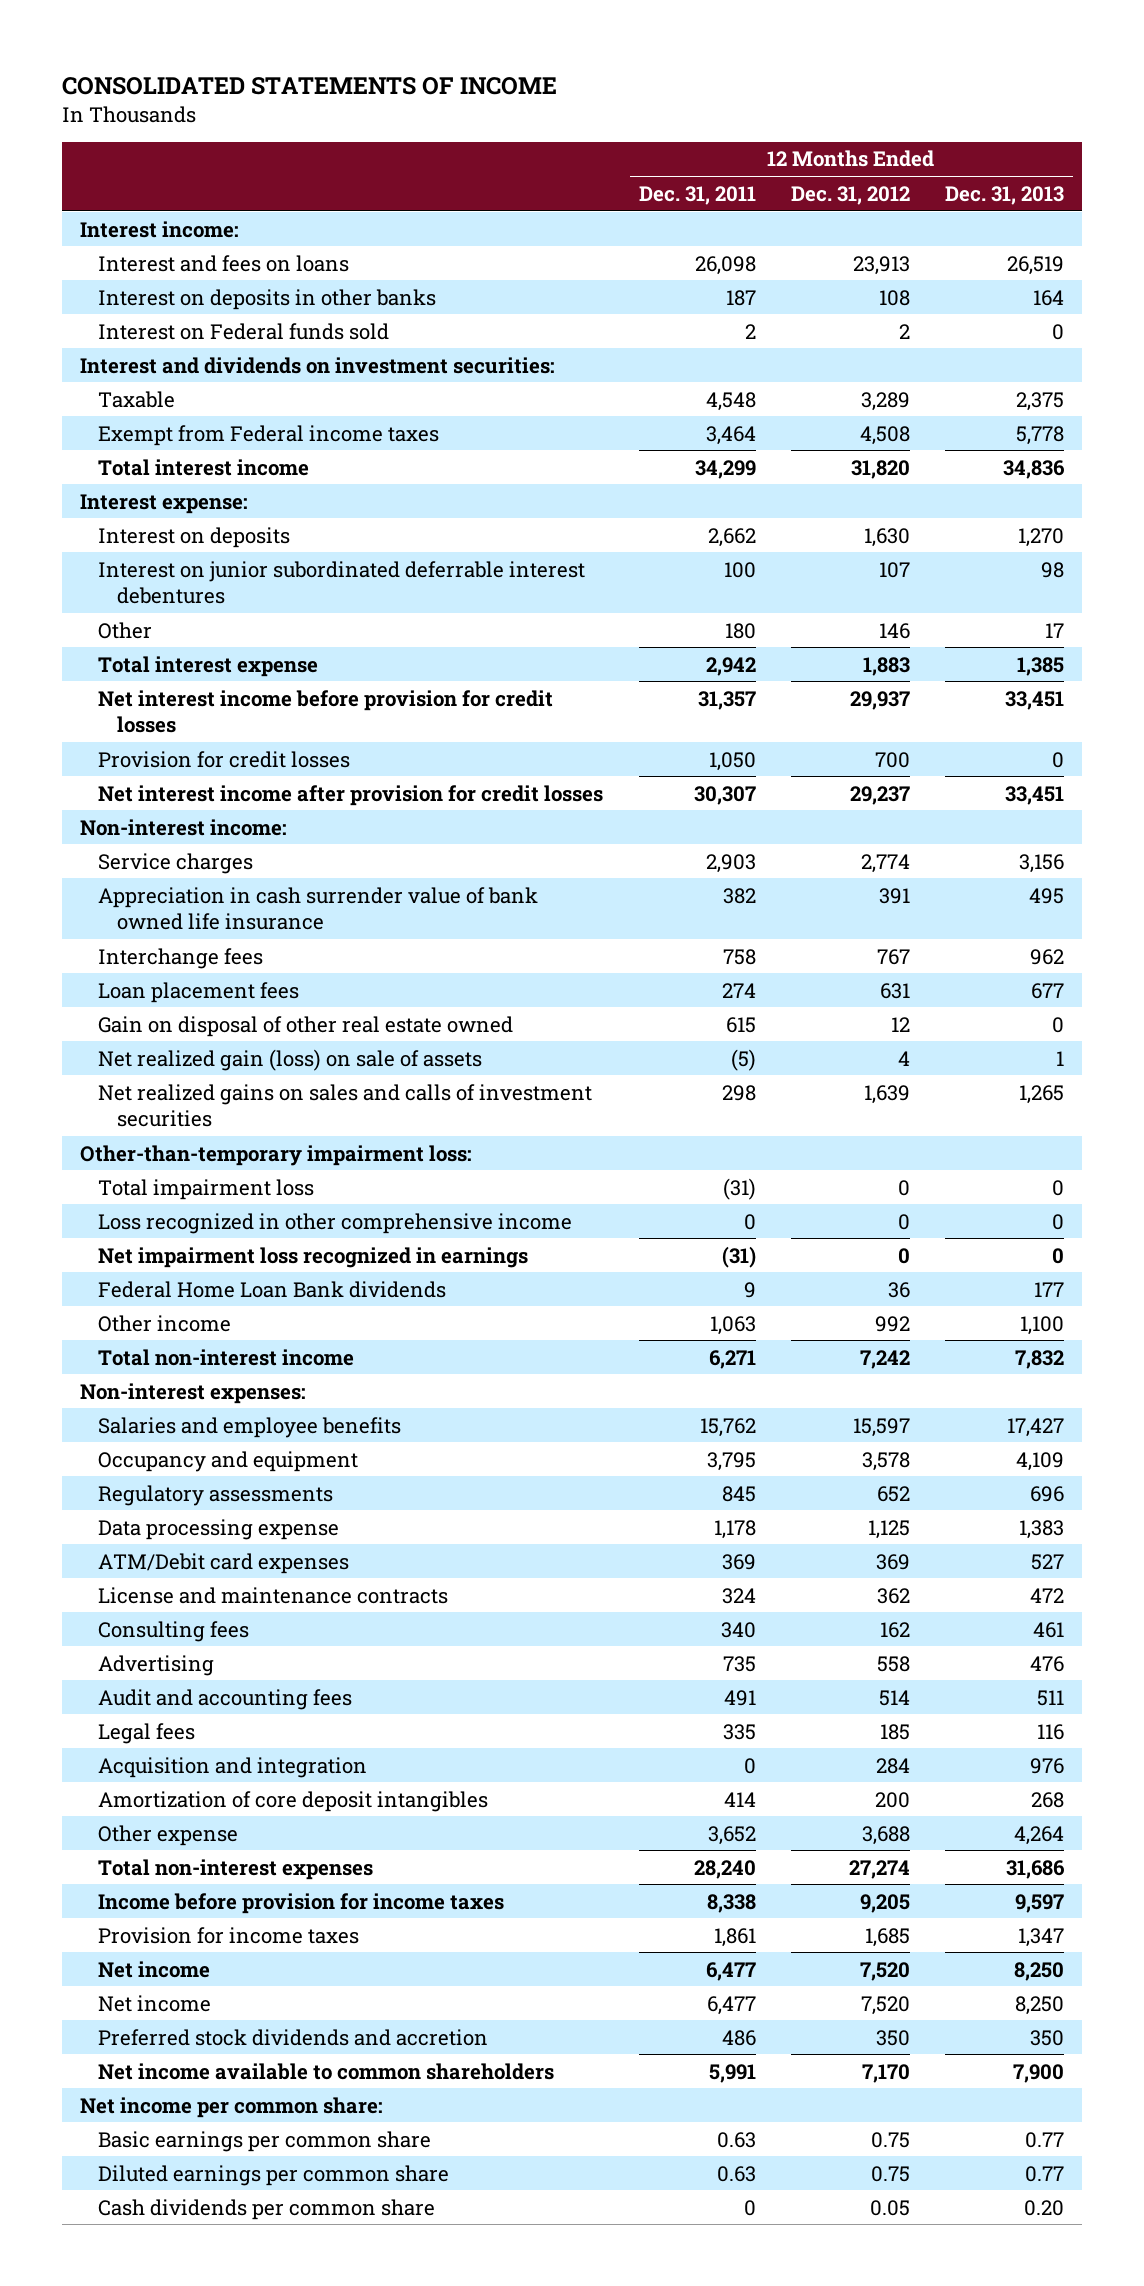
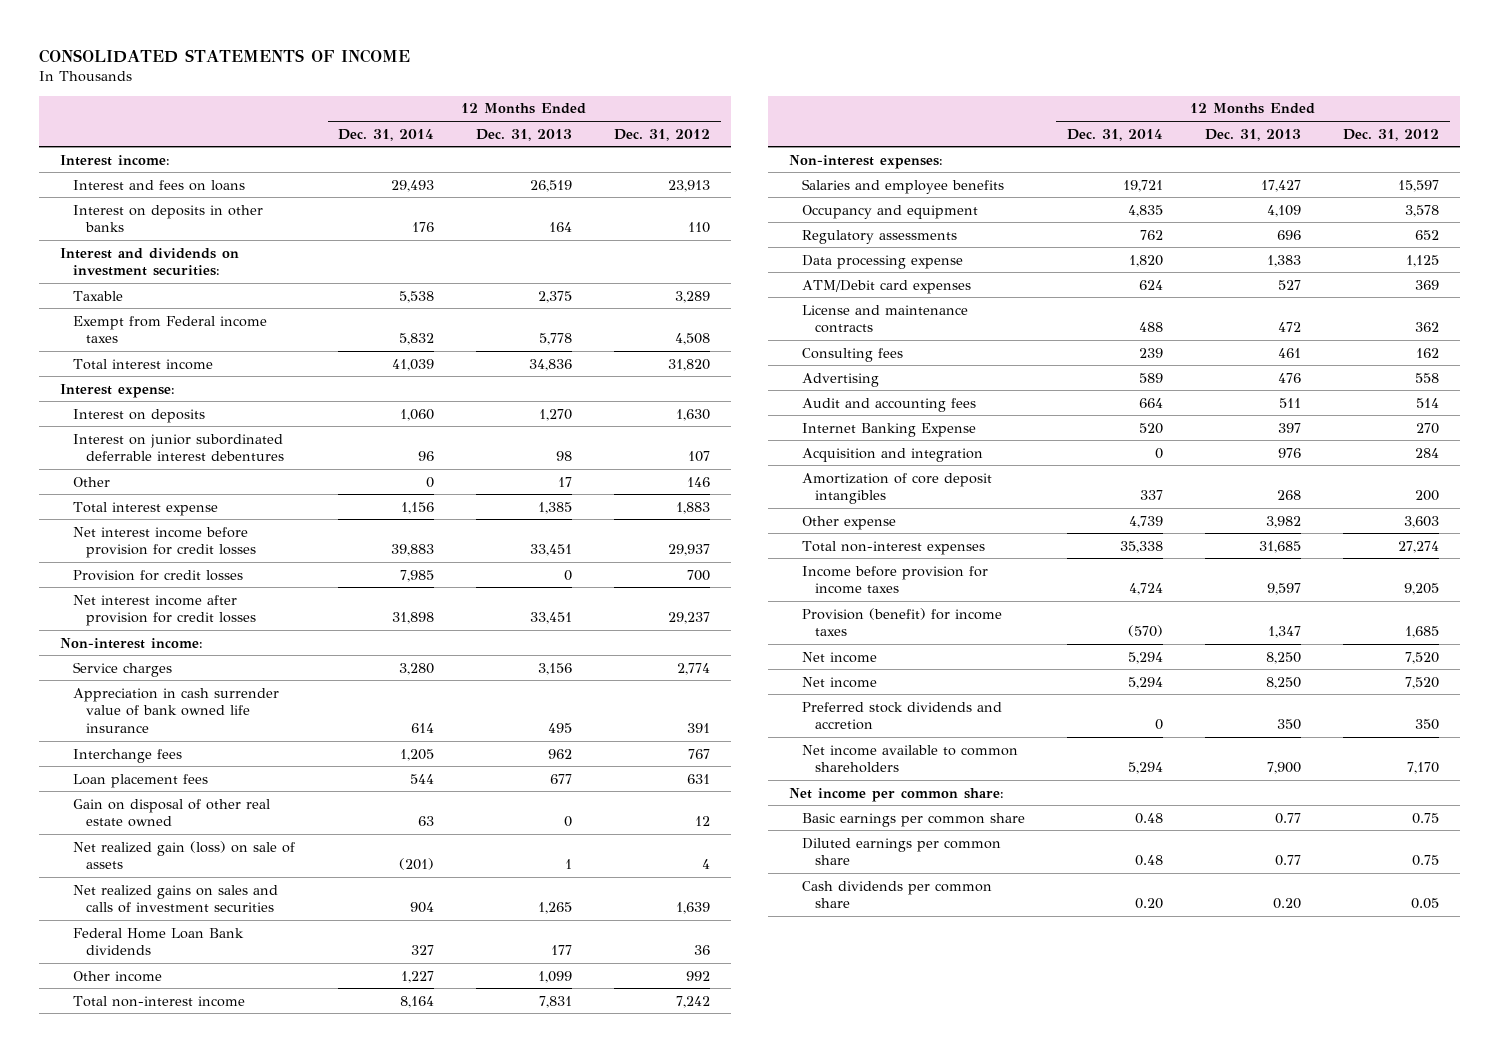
[638,185,756,205] Dec. 31, 2011 -> none
none -> [338,128,435,141] Dec. 31, 2014
[98,322,390,340] Interest on Federal funds sold -> none
[878,289,910,306] 108 -> [688,222,711,234] 110
[79,1144,472,1166] Other-than-temporary impairment loss: -> none
[98,1178,315,1200] Total impairment loss -> none
[98,1212,573,1234] Loss recognized in other comprehensive income -> none
[98,1246,529,1268] Net impairment loss recognized in earnings -> none
[1019,1315,1064,1335] 1,100 -> [538,970,573,983] 1,099
[1014,1349,1064,1369] 7,832 -> [539,995,573,1008] 7,831
[98,1722,196,1744] Legal fees -> none
none -> [801,422,976,437] Internet Banking Expense
[861,1825,910,1845] 3,688 -> [1404,515,1440,528] 3,603
[1013,1825,1064,1845] 4,264 -> [1265,515,1301,528] 3,982
[1005,1859,1065,1879] 31,686 -> [1258,540,1301,553] 31,685
[98,1926,360,1944] Provision for income taxes -> [801,607,1002,637] Provision (benefit) for income taxes

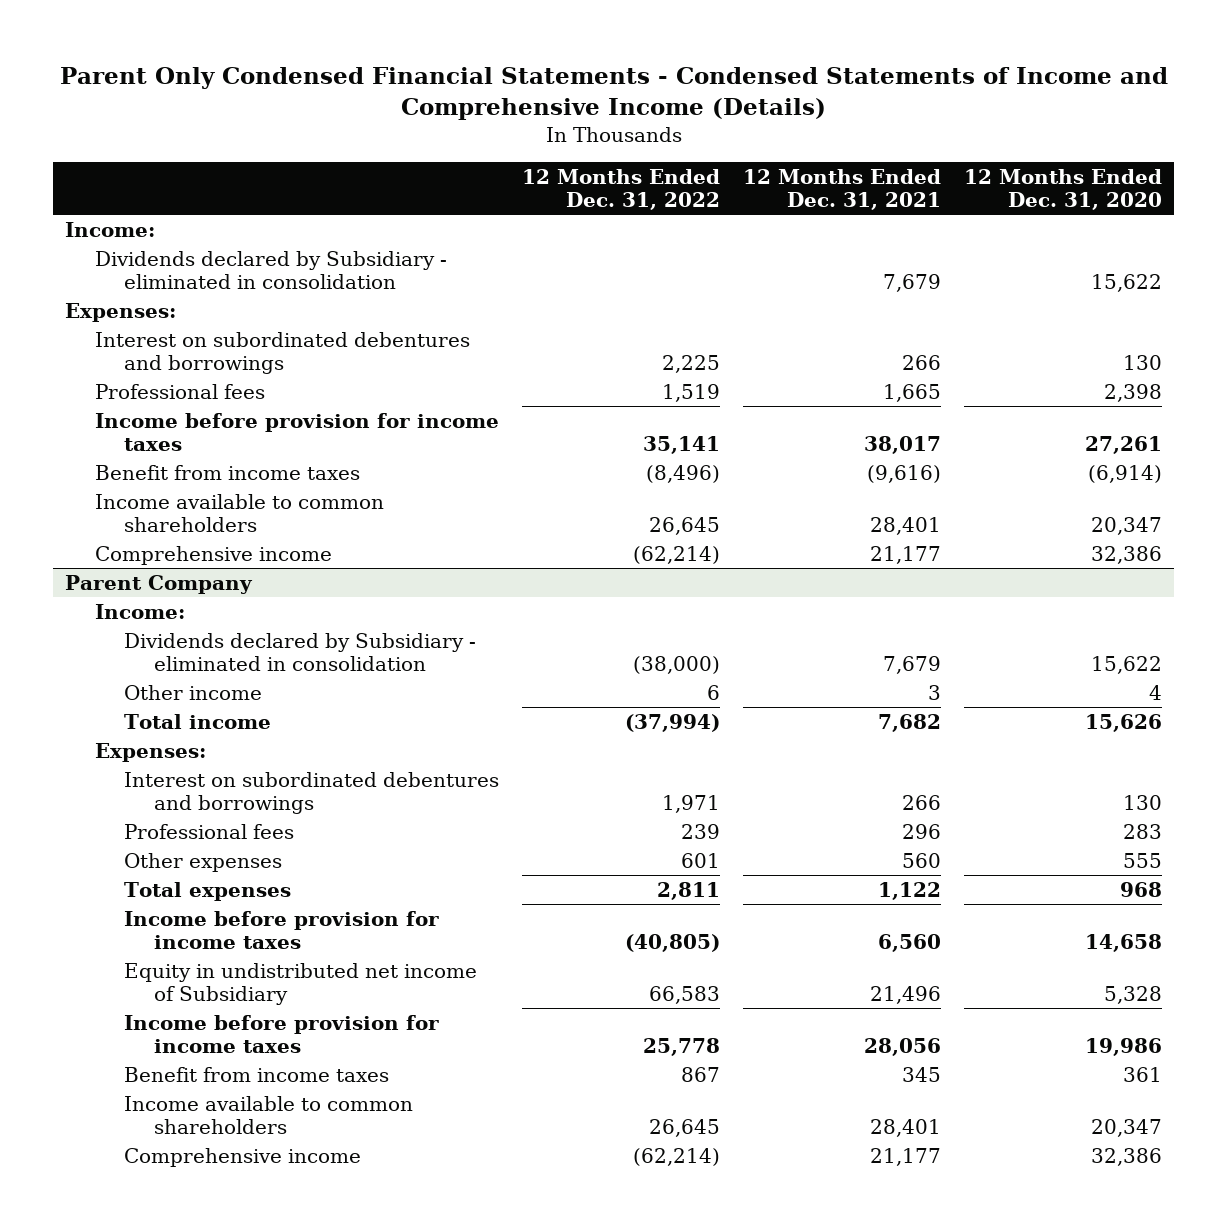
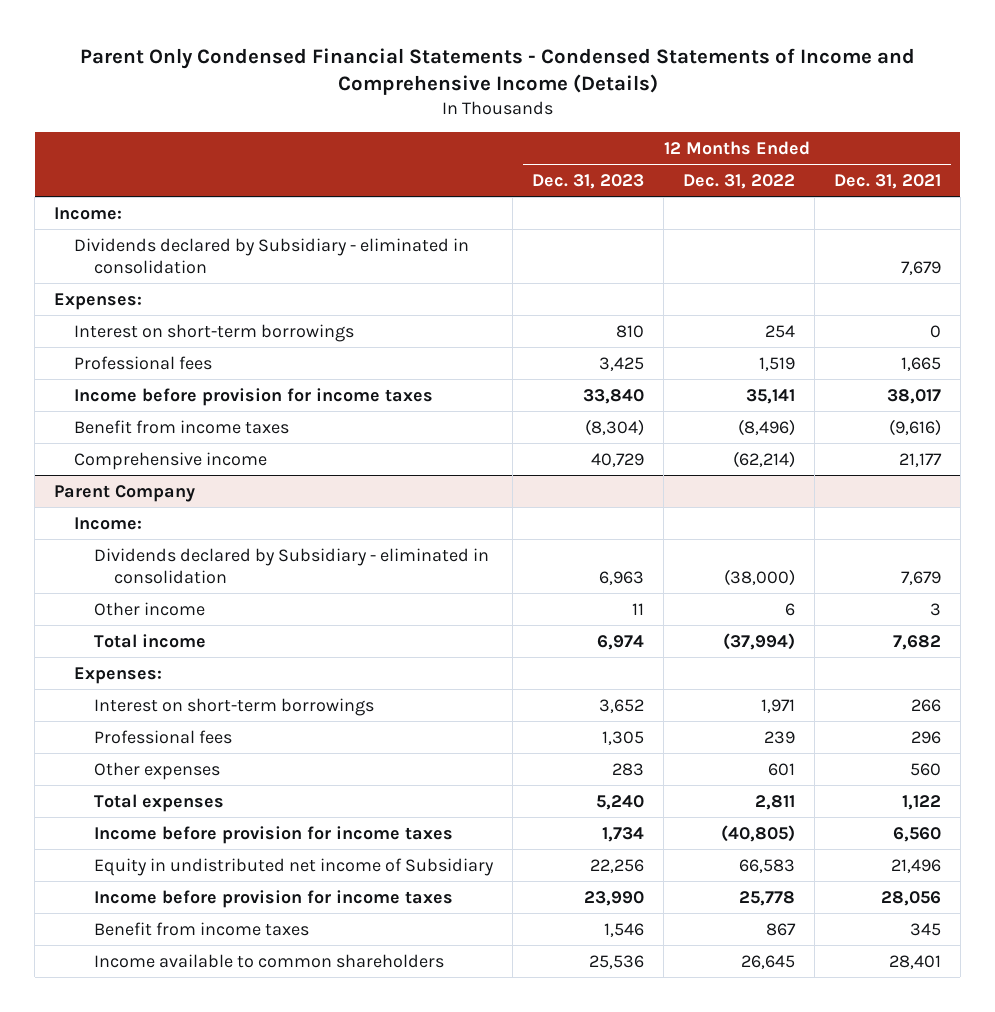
[964,168,1163,210] 12 Months Ended Dec. 31, 2020 -> none
none -> [532,173,645,189] Dec. 31, 2023
[94,331,470,374] Interest on subordinated debentures and borrowings -> [74,323,355,342] Interest on short-term borrowings
[662,354,721,373] 2,225 -> [765,324,796,338] 254
[902,354,942,370] 266 -> [930,324,942,338] 0
[94,493,384,532] Income available to common shareholders -> none
[124,771,500,814] Interest on subordinated debentures and borrowings -> [94,697,375,716] Interest on short-term borrowings
[124,1147,362,1167] Comprehensive income -> none

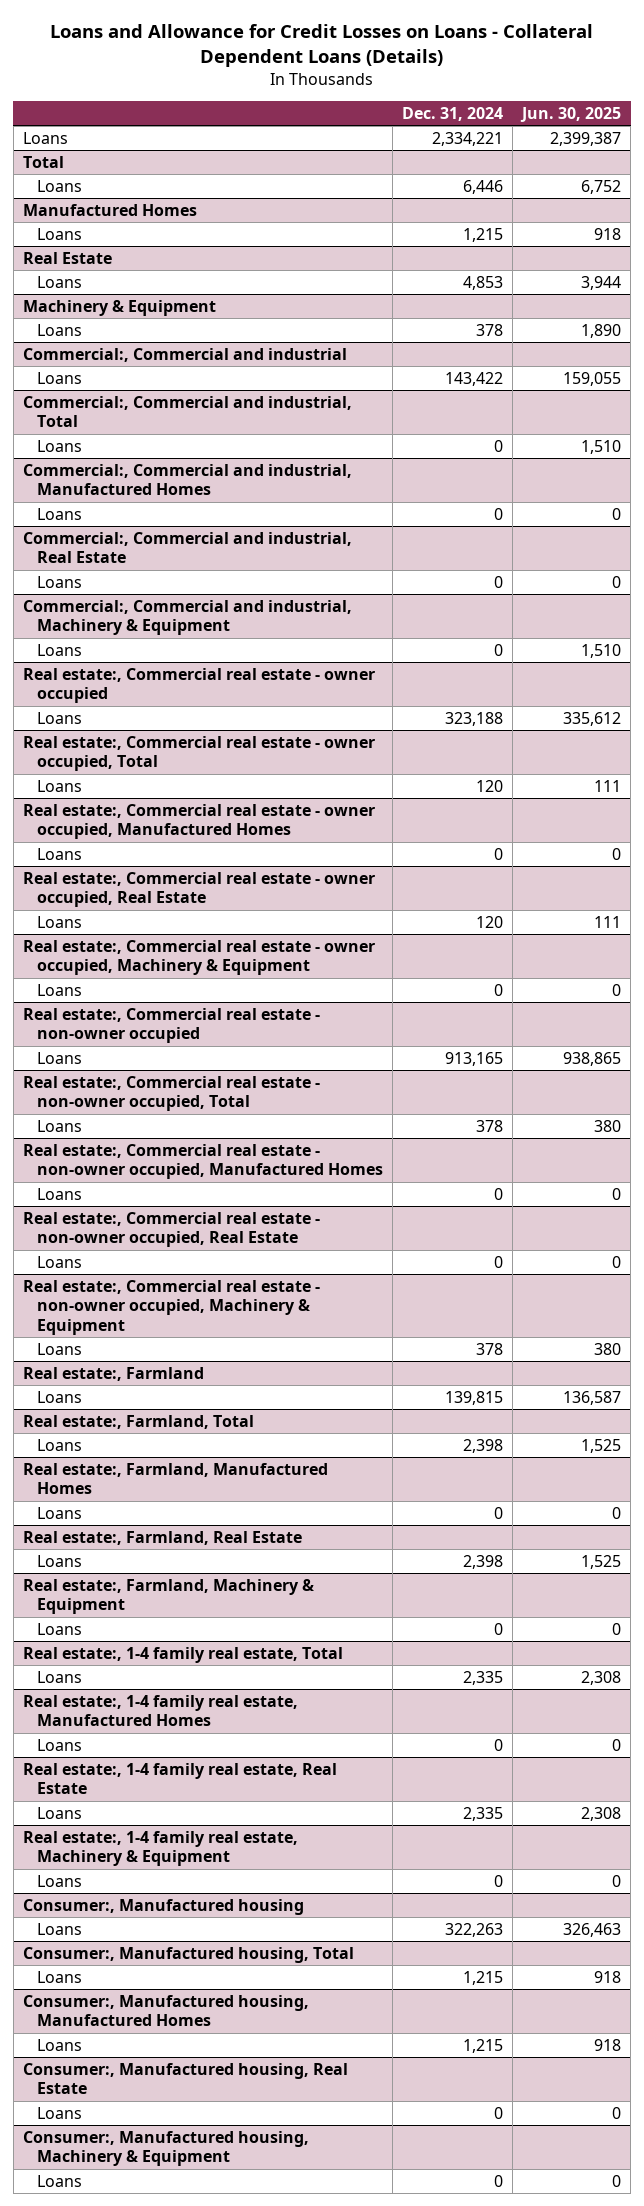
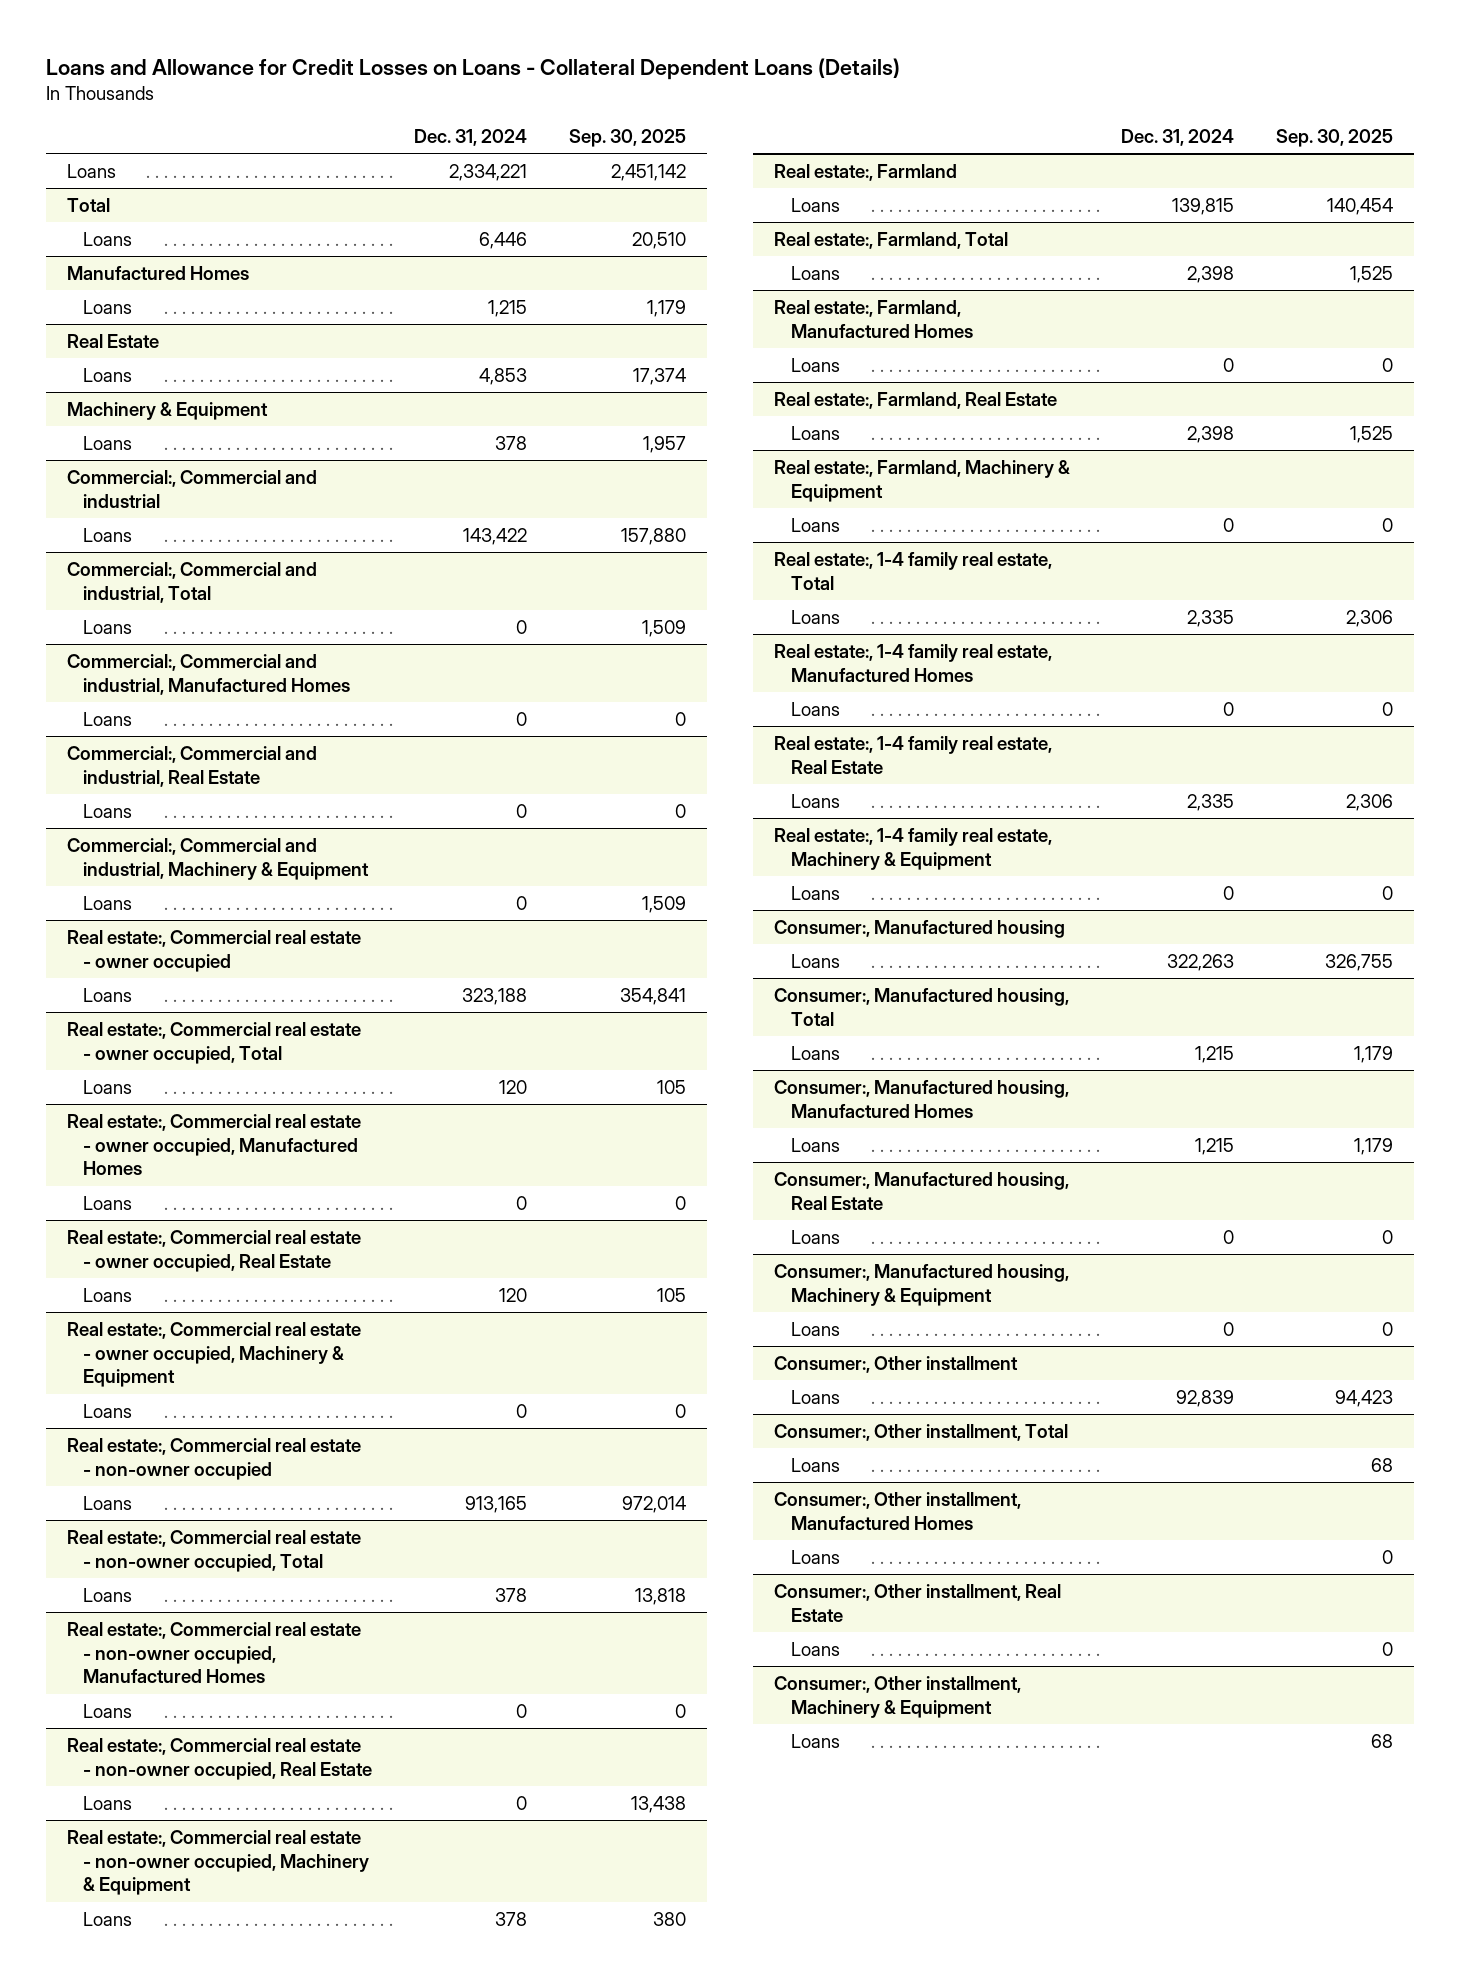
[520,107,622,123] Jun. 30, 2025 -> none
none -> [569,128,687,147] Sep. 30, 2025
none -> [774,1355,1019,1373] Consumer:, Other installment
none -> [790,1389,840,1404] Loans
none -> [774,1423,1069,1441] Consumer:, Other installment, Total
none -> [790,1457,840,1472] Loans
none -> [774,1491,1022,1530] Consumer:, Other installment, Manufactured Homes
none -> [790,1549,840,1564] Loans
none -> [774,1583,1062,1622] Consumer:, Other installment, Real Estate
none -> [790,1641,840,1656] Loans
none -> [774,1675,1022,1718] Consumer:, Other installment, Machinery & Equipment
none -> [790,1733,840,1748] Loans

